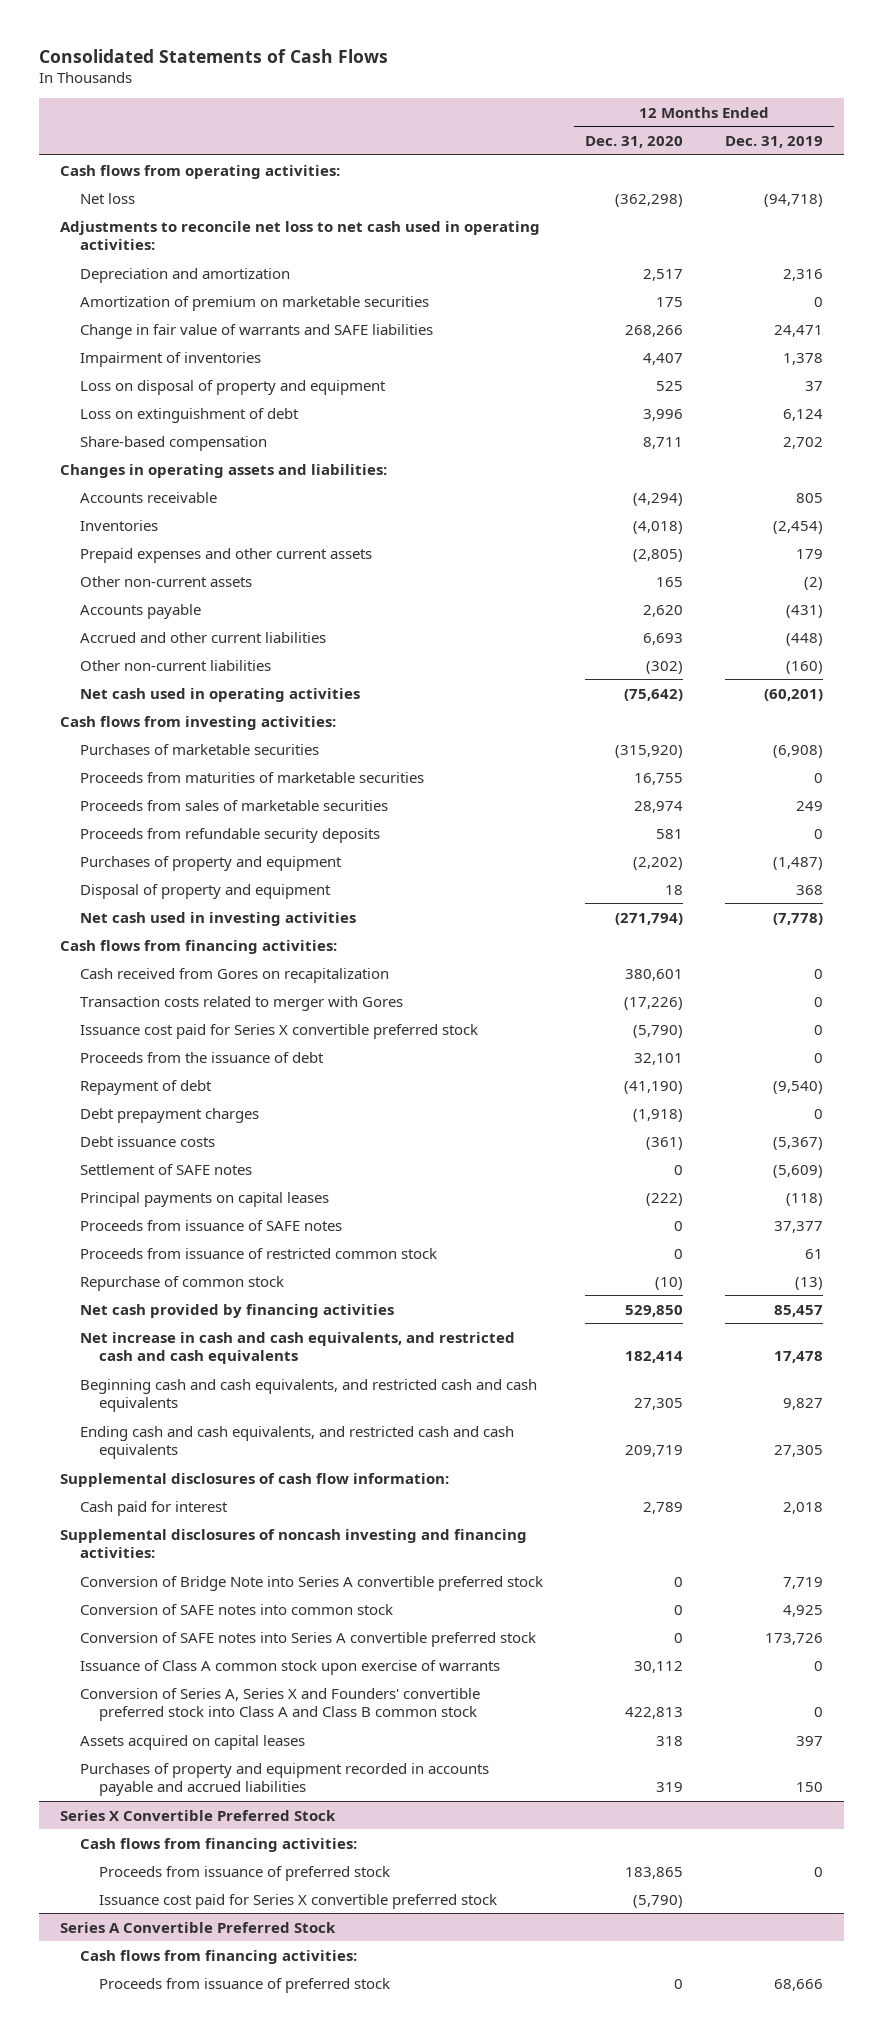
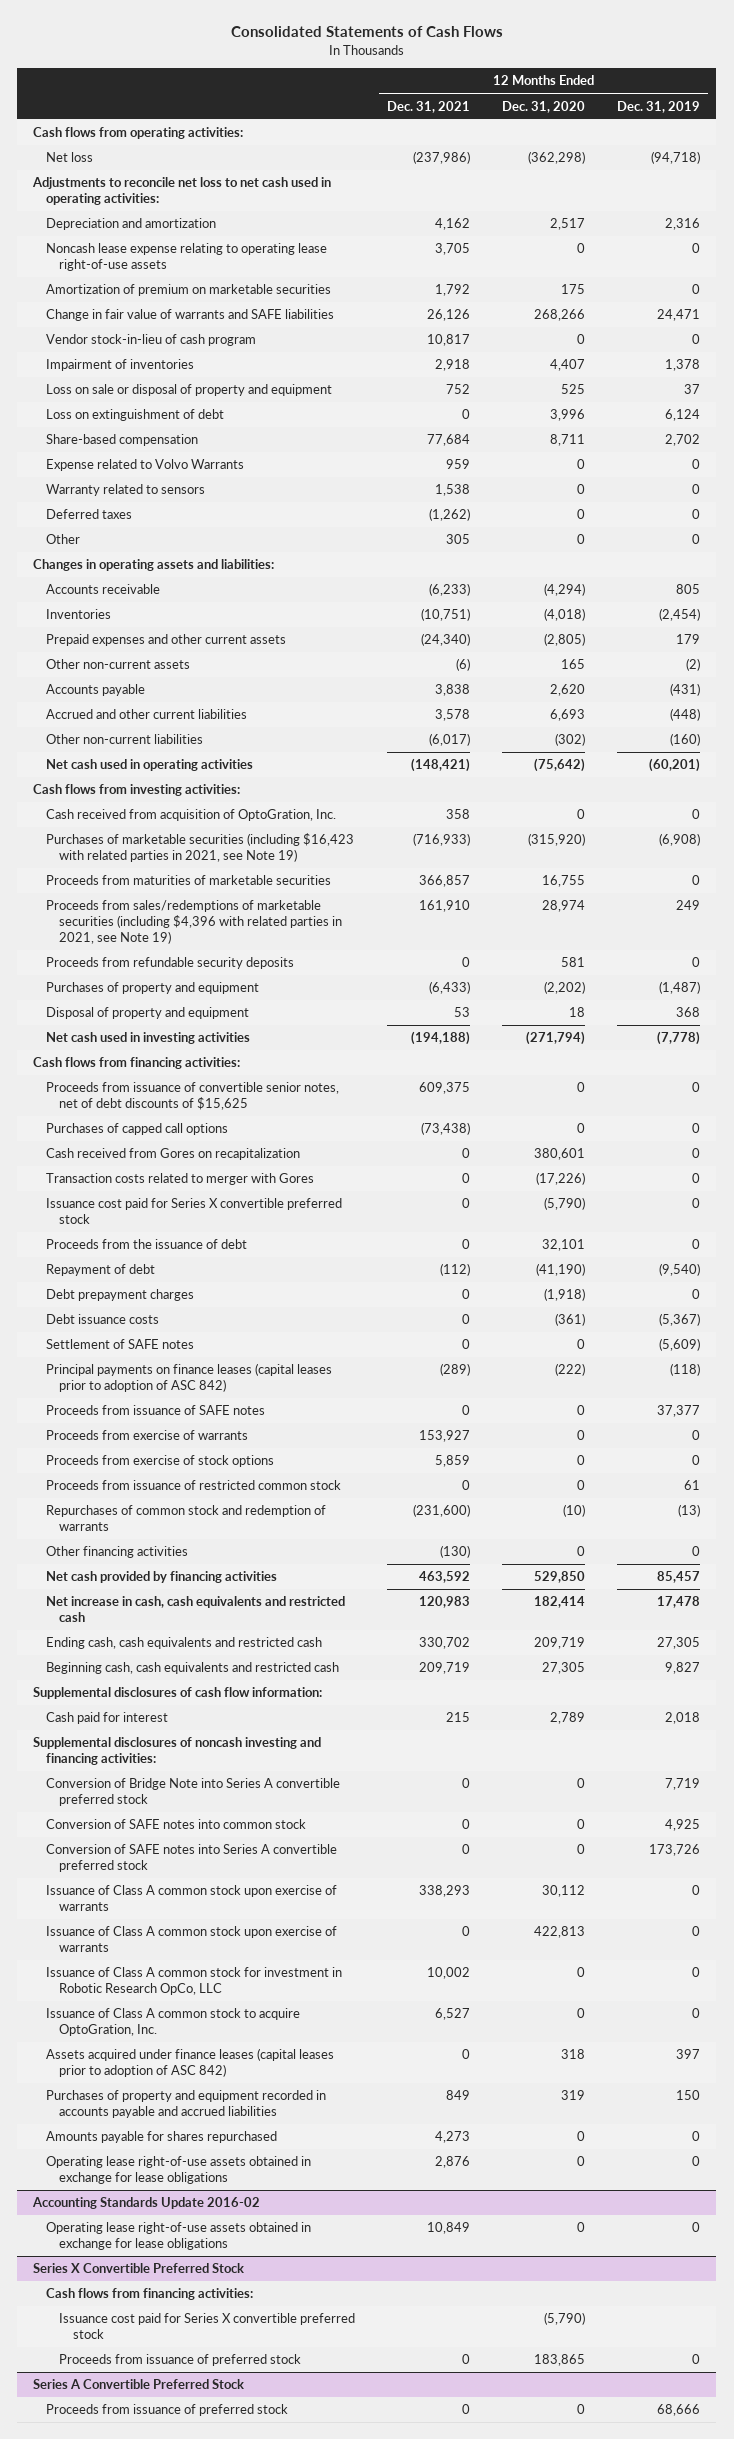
none -> [387,100,471,113] Dec. 31, 2021
none -> [46,243,328,272] Noncash lease expense relating to operating lease right-of-use assets
none -> [46,334,257,347] Vendor stock-in-lieu of cash program
[79,379,386,395] Loss on disposal of property and equipment -> [46,384,333,397] Loss on sale or disposal of property and equipment
none -> [46,459,245,472] Expense related to Volvo Warrants
none -> [46,484,206,497] Warranty related to sensors
none -> [46,509,133,520] Deferred taxes
none -> [46,534,81,545] Other
none -> [46,809,337,822] Cash received from acquisition of OptoGration, Inc.
[79,743,319,755] Purchases of marketable securities -> [46,833,355,863] Purchases of marketable securities (including $16,423 with related parties in 2021, see Note 19)
[79,799,388,811] Proceeds from sales of marketable securities -> [46,900,343,944] Proceeds from sales/redemptions of marketable securities (including $4,396 with related parties in 2021, see Note 19)
none -> [46,1082,340,1111] Proceeds from issuance of convertible senior notes, net of debt discounts of $15,625
none -> [46,1123,229,1136] Purchases of capped call options
[79,1191,329,1207] Principal payments on capital leases -> [46,1363,333,1393] Principal payments on finance leases (capital leases prior to adoption of ASC 842)
none -> [46,1430,249,1441] Proceeds from exercise of warrants
none -> [46,1455,275,1468] Proceeds from exercise of stock options
[79,1275,284,1291] Repurchase of common stock -> [46,1505,327,1532] Repurchases of common stock and redemption of warrants
none -> [46,1546,189,1559] Other financing activities
[79,1331,515,1364] Net increase in cash and cash equivalents, and restricted cash and cash equivalents -> [46,1596,346,1623] Net increase in cash, cash equivalents and restricted cash
[79,1378,537,1412] Beginning cash and cash equivalents, and restricted cash and cash equivalents -> [46,1637,323,1650] Ending cash, cash equivalents and restricted cash
[633,1397,683,1410] 27,305 -> [534,1637,586,1650] 209,719
[783,1397,824,1410] 9,827 -> [657,1637,701,1650] 27,305
[79,1425,514,1459] Ending cash and cash equivalents, and restricted cash and cash equivalents -> [46,1662,340,1675] Beginning cash, cash equivalents and restricted cash
[624,1444,683,1457] 209,719 -> [542,1662,586,1675] 27,305
[774,1444,824,1457] 27,305 -> [665,1662,701,1675] 9,827
[79,1687,480,1721] Conversion of Series A, Series X and Founders' convertible preferred stock into Class A and Class B common stock -> [46,1926,338,1953] Issuance of Class A common stock upon exercise of warrants
none -> [46,1967,343,1996] Issuance of Class A common stock for investment in Robotic Research OpCo, LLC
none -> [46,2008,301,2037] Issuance of Class A common stock to acquire OptoGration, Inc.
[79,1734,305,1750] Assets acquired on capital leases -> [46,2048,335,2078] Assets acquired under finance leases (capital leases prior to adoption of ASC 842)
none -> [46,2131,278,2144] Amounts payable for shares repurchased
none -> [46,2156,312,2185] Operating lease right-of-use assets obtained in exchange for lease obligations
none -> [32,2197,261,2210] Accounting Standards Update 2016-02
none -> [46,2222,312,2251] Operating lease right-of-use assets obtained in exchange for lease obligations
[98,1865,390,1881] Proceeds from issuance of preferred stock -> [59,2354,302,2367] Proceeds from issuance of preferred stock
[79,1949,357,1964] Cash flows from financing activities: -> none

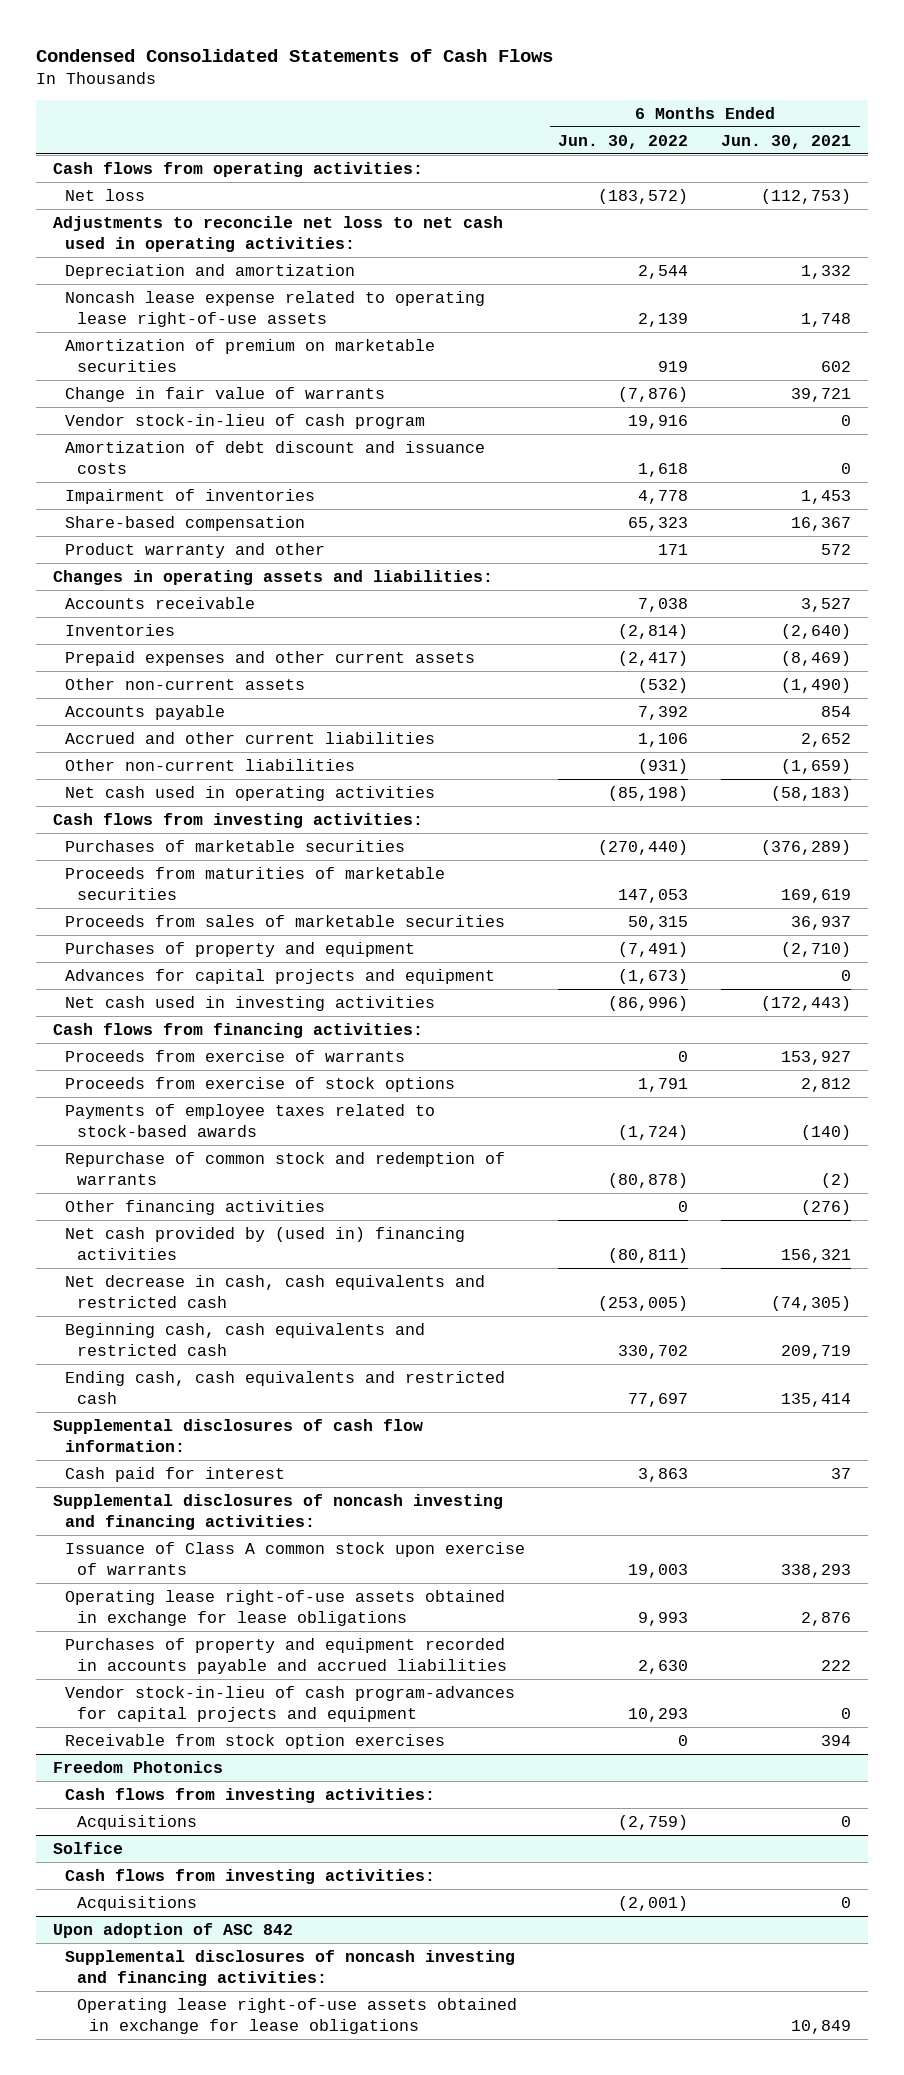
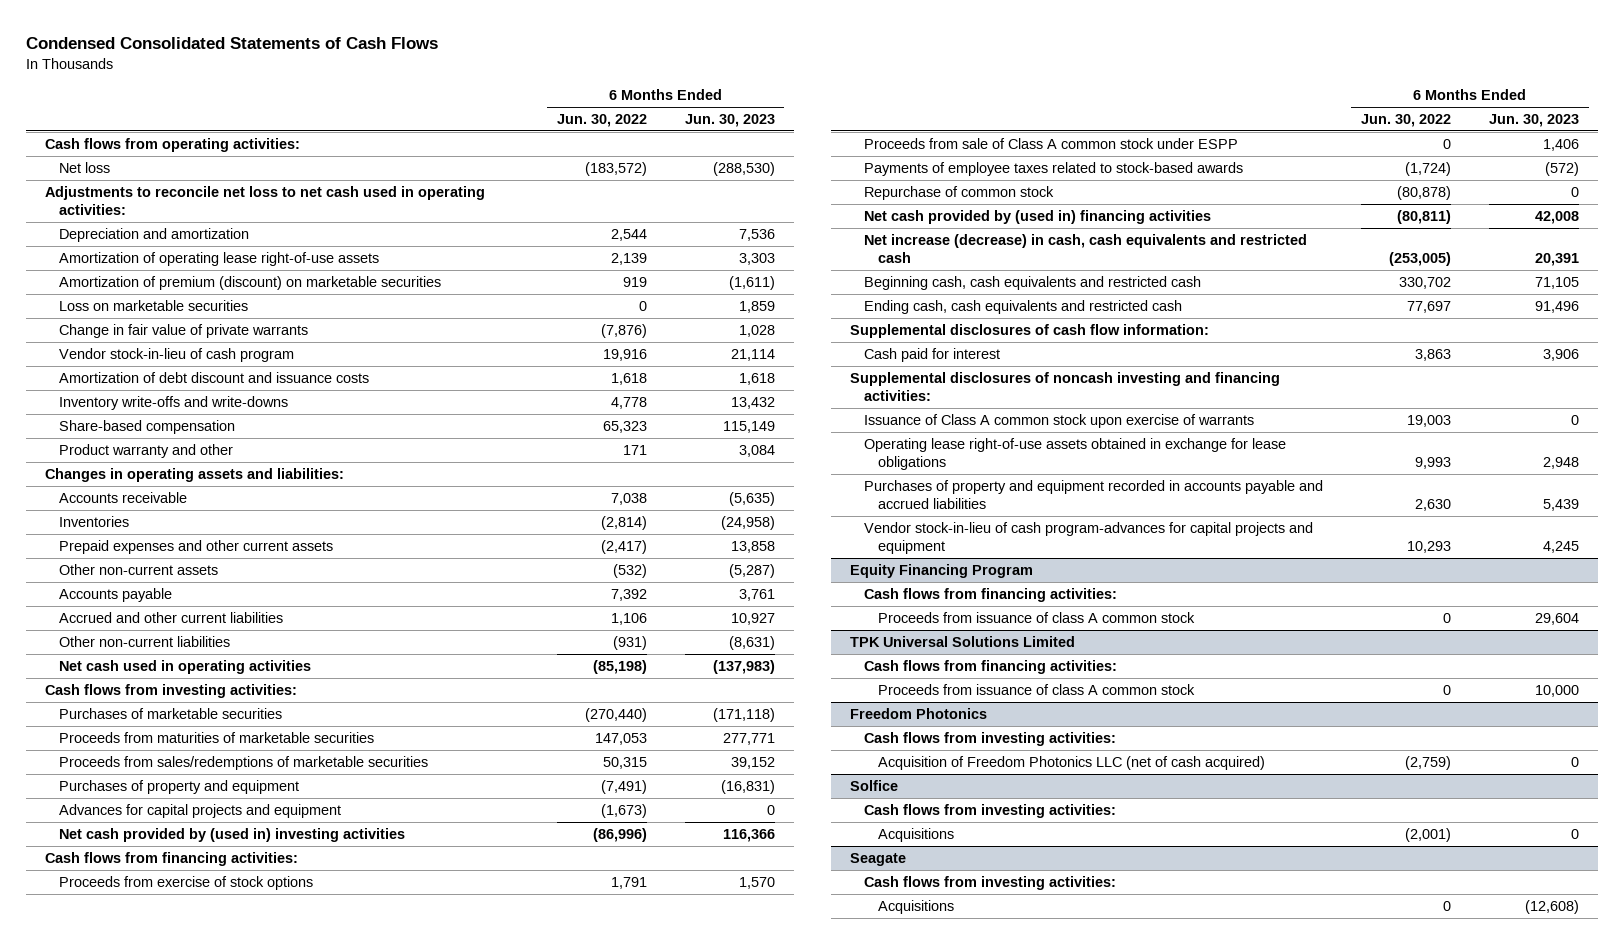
[721,134,852,149] Jun. 30, 2021 -> none
none -> [684,113,775,127] Jun. 30, 2023
[64,290,485,327] Noncash lease expense related to operating lease right-of-use assets -> [59,251,380,266] Amortization of operating lease right-of-use assets
[64,338,435,372] Amortization of premium on marketable securities -> [59,275,442,290] Amortization of premium (discount) on marketable securities
none -> [59,299,249,311] Loss on marketable securities
[64,386,385,402] Change in fair value of warrants -> [59,323,309,338] Change in fair value of private warrants
[64,488,315,504] Impairment of inventories -> [59,395,289,410] Inventory write-offs and write-downs
[64,914,505,927] Proceeds from sales of marketable securities -> [59,755,429,770] Proceeds from sales/redemptions of marketable securities
[64,995,435,1011] Net cash used in investing activities -> [59,827,406,842] Net cash provided by (used in) investing activities
[64,1049,405,1062] Proceeds from exercise of warrants -> none
none -> [863,137,1238,149] Proceeds from sale of Class A common stock under ESPP
[64,1199,325,1215] Other financing activities -> none
[64,1151,505,1185] Repurchase of common stock and redemption of warrants -> [863,185,1054,200] Repurchase of common stock
[64,1274,485,1308] Net decrease in cash, cash equivalents and restricted cash -> [863,233,1307,264] Net increase (decrease) in cash, cash equivalents and restricted cash
[64,1733,445,1749] Receivable from stock option exercises -> none
none -> [849,563,1033,578] Equity Financing Program
none -> [863,587,1117,602] Cash flows from financing activities:
none -> [877,611,1195,623] Proceeds from issuance of class A common stock
none -> [849,635,1075,647] TPK Universal Solutions Limited
none -> [863,659,1117,674] Cash flows from financing activities:
none -> [877,683,1195,695] Proceeds from issuance of class A common stock
[76,1814,197,1830] Acquisitions -> [877,755,1265,770] Acquisition of Freedom Photonics LLC (net of cash acquired)
[52,1922,293,1938] Upon adoption of ASC 842 -> none
[64,1949,515,1986] Supplemental disclosures of noncash investing and financing activities: -> none
[76,1997,517,2034] Operating lease right-of-use assets obtained in exchange for lease obligations -> none
none -> [849,852,906,866] Seagate
none -> [863,875,1116,890] Cash flows from investing activities:
none -> [877,899,954,914] Acquisitions

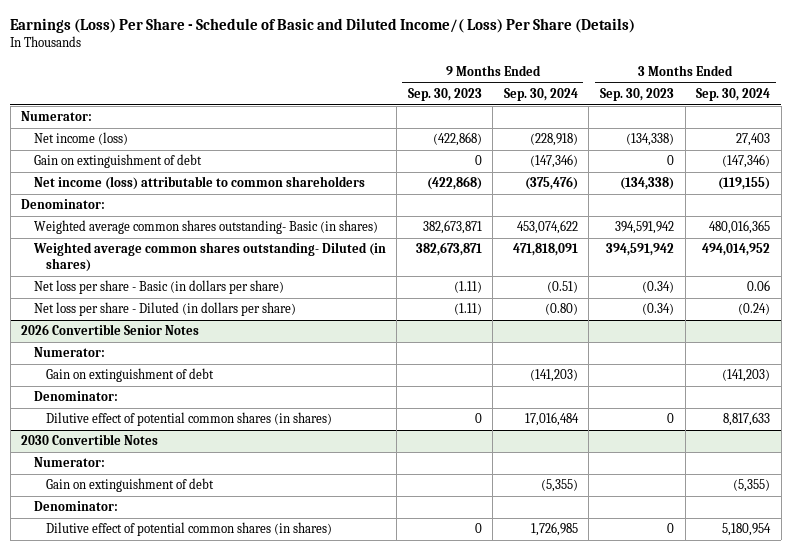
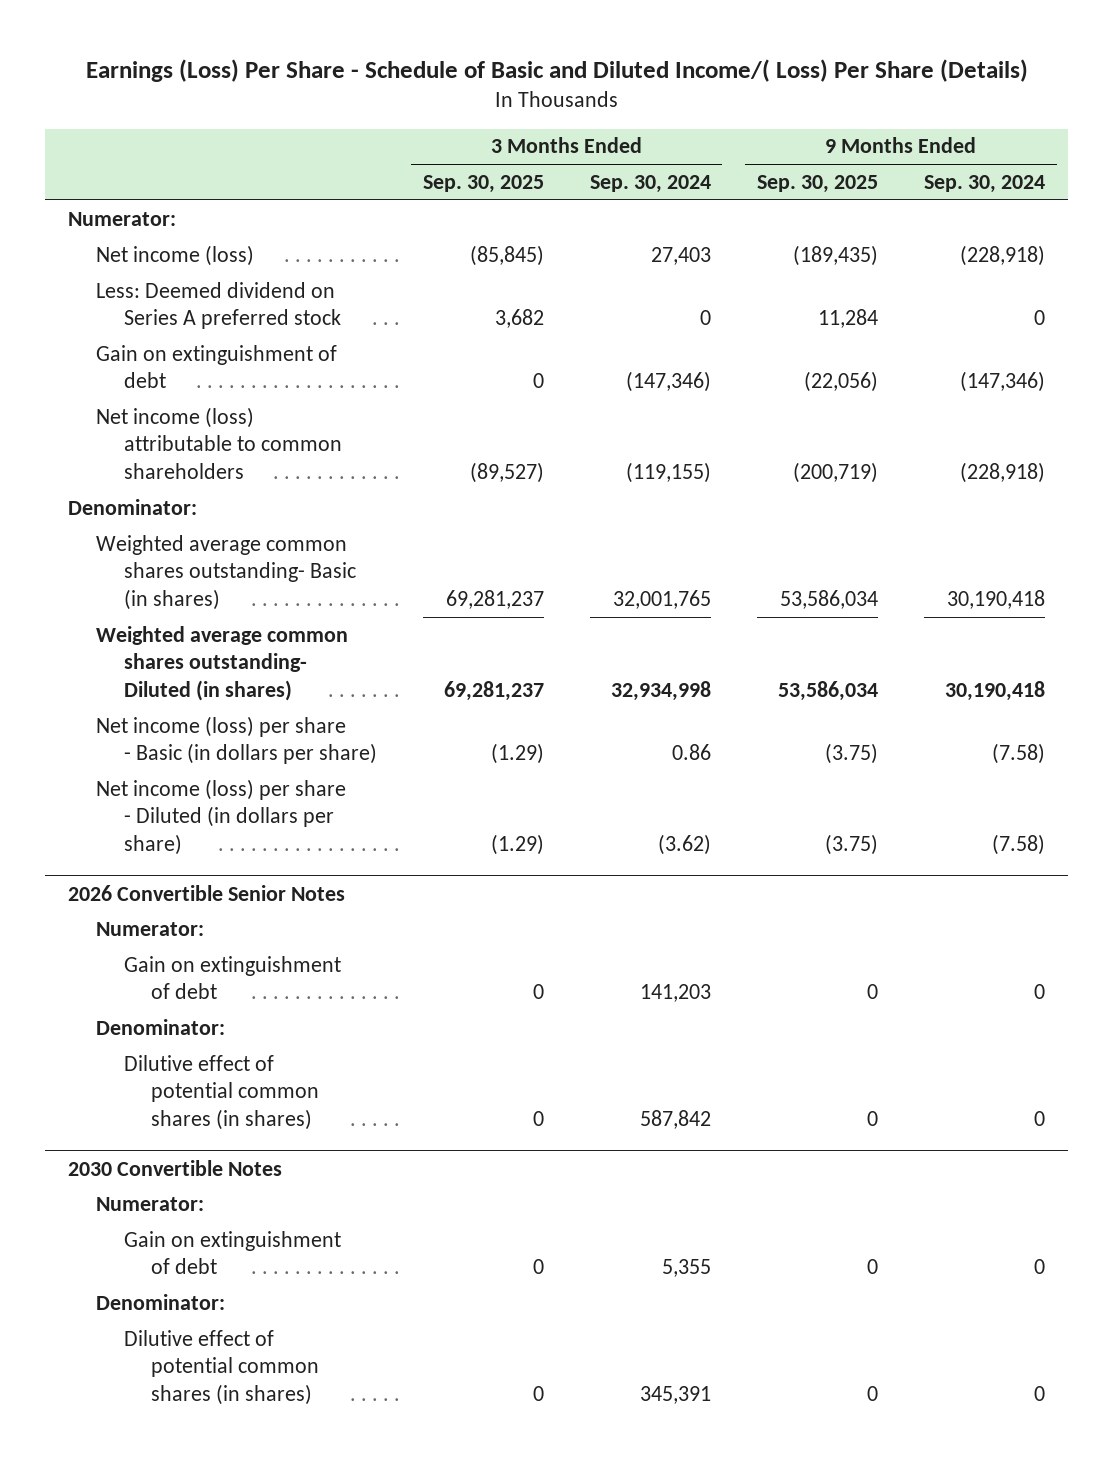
[407,88,482,102] Sep. 30, 2023 -> none
[600,88,675,102] Sep. 30, 2023 -> none
none -> [422,174,544,193] Sep. 30, 2025
none -> [757,174,879,193] Sep. 30, 2025
none -> [95,281,341,330] Less: Deemed dividend on Series A preferred stock
[524,176,578,191] (375,476) -> [960,461,1046,483] (228,918)
[516,220,578,235] 453,074,622 -> [947,589,1046,609] 30,190,418
[709,220,771,235] 480,016,365 -> [612,589,711,609] 32,001,765
[512,243,578,257] 471,818,091 -> [945,680,1046,701] 30,190,418
[702,243,771,257] 494,014,952 -> [610,680,711,701] 32,934,998
[33,280,284,295] Net loss per share - Basic (in dollars per share) -> [95,715,377,765] Net income (loss) per share - Basic (in dollars per share)
[546,281,578,294] (0.51) -> [992,743,1046,765] (7.58)
[747,280,771,292] 0.06 -> [671,744,711,761] 0.86
[33,302,296,317] Net loss per share - Diluted (in dollars per share) -> [95,778,346,855] Net income (loss) per share - Diluted (in dollars per share)
[544,303,578,316] (0.80) -> [992,833,1046,855] (7.58)
[738,303,771,316] (0.24) -> [657,833,711,855] (3.62)
[529,369,578,383] (141,203) -> [1034,984,1046,1000] 0
[722,369,771,383] (141,203) -> [639,984,711,1003] 141,203
[524,412,579,427] 17,016,484 -> [1034,1110,1046,1126] 0
[723,412,771,427] 8,817,633 -> [639,1109,711,1129] 587,842
[540,479,578,493] (5,355) -> [1034,1259,1046,1275] 0
[733,479,771,493] (5,355) -> [661,1259,711,1278] 5,355
[530,522,578,537] 1,726,985 -> [1034,1385,1046,1401] 0
[722,523,772,537] 5,180,954 -> [639,1385,711,1404] 345,391

